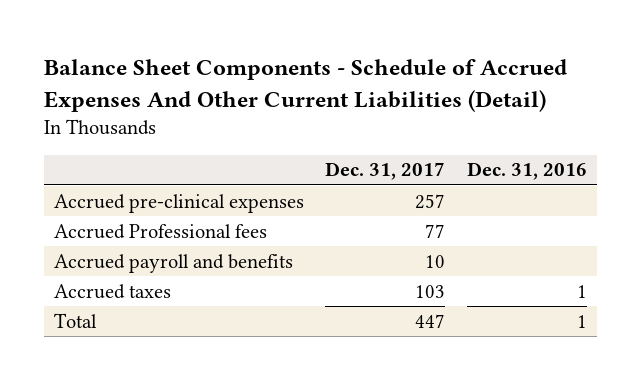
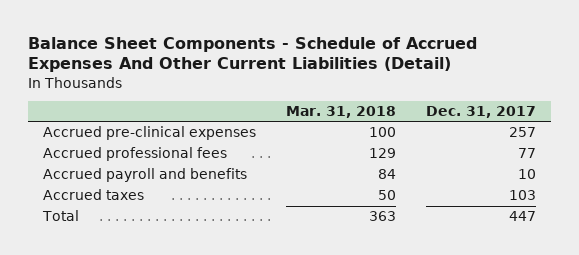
[466,162,587,181] Dec. 31, 2016 -> none
none -> [285,106,396,119] Mar. 31, 2018
[54,223,268,239] Accrued Professional fees -> [42,147,227,162] Accrued professional fees

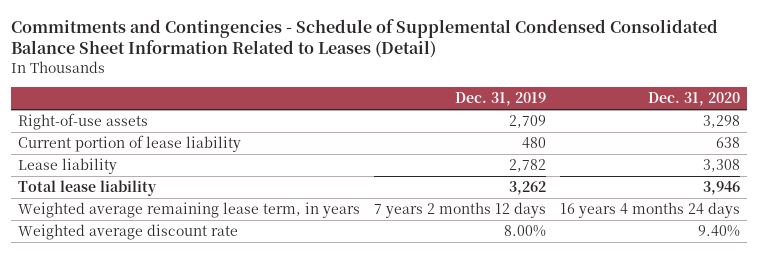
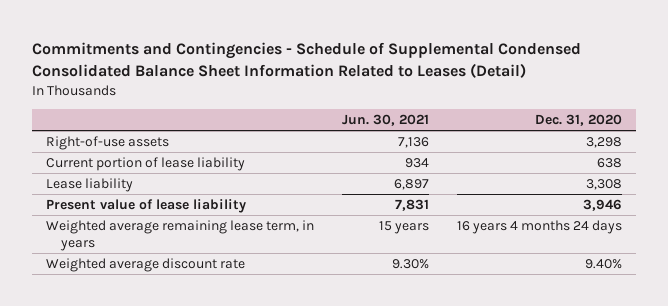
[455,92,547,107] Dec. 31, 2019 -> none
none -> [341,114,429,127] Jun. 30, 2021
[18,180,158,197] Total lease liability -> [45,199,246,214] Present value of lease liability

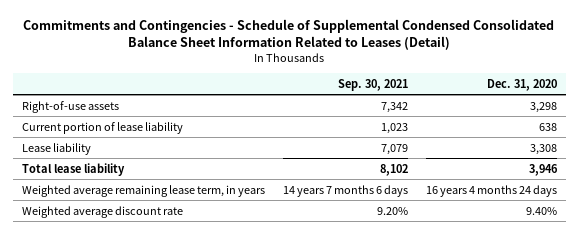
[341,114,429,127] Jun. 30, 2021 -> none
none -> [337,78,408,91] Sep. 30, 2021
[45,199,246,214] Present value of lease liability -> [22,162,126,176] Total lease liability

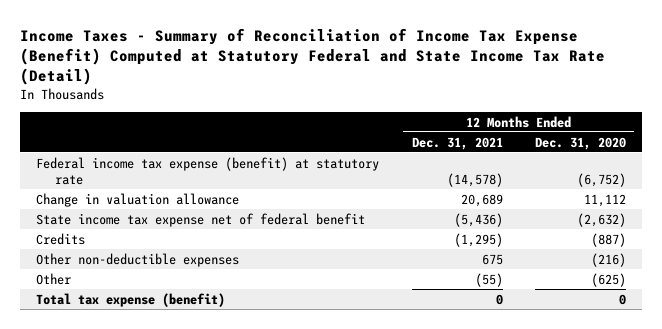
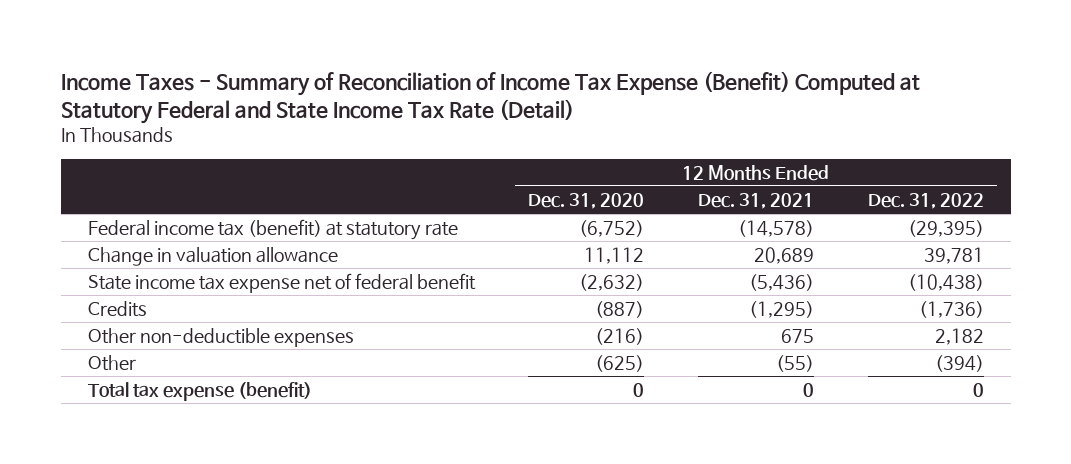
none -> [867,193,984,210] Dec. 31, 2022
[36,156,380,185] Federal income tax expense (benefit) at statutory rate -> [87,219,458,241] Federal income tax (benefit) at statutory rate

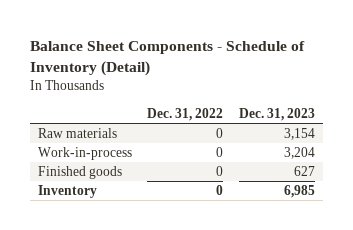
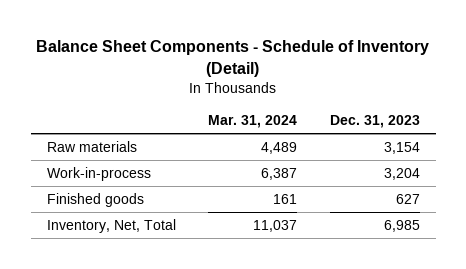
[147,108,224,122] Dec. 31, 2022 -> none
none -> [208,115,298,129] Mar. 31, 2024
[37,184,97,198] Inventory -> [46,218,176,233] Inventory, Net, Total

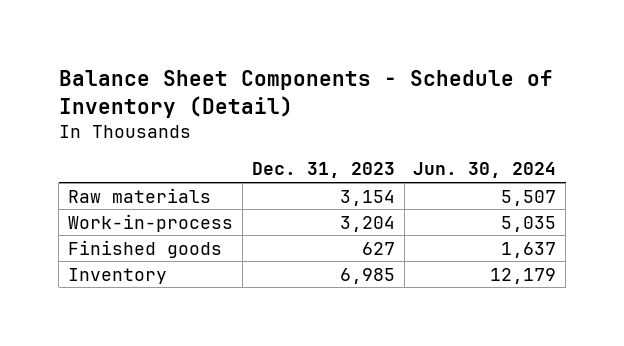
[208,115,298,129] Mar. 31, 2024 -> none
none -> [413,162,557,179] Jun. 30, 2024
[46,218,176,233] Inventory, Net, Total -> [68,267,168,284] Inventory

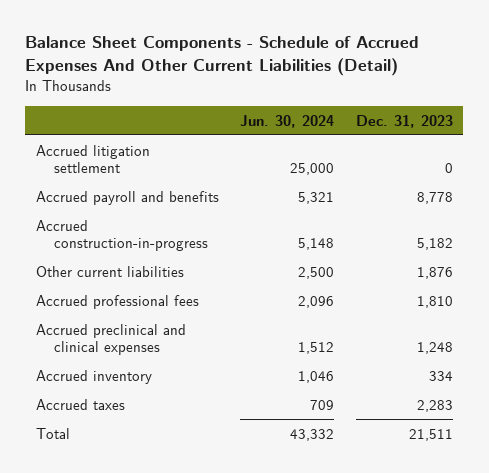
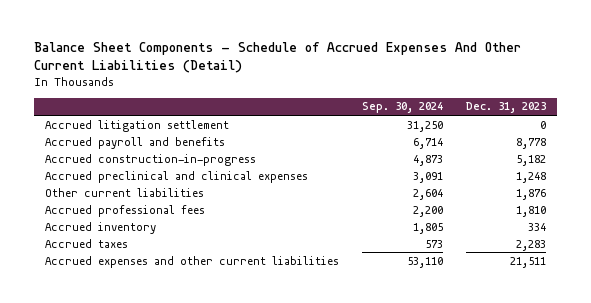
[240,114,335,128] Jun. 30, 2024 -> none
none -> [362,102,444,114] Sep. 30, 2024
[36,323,187,355] Accrued preclinical and clinical expenses -> [45,170,309,183] Accrued preclinical and clinical expenses
[36,427,71,439] Total -> [45,255,340,268] Accrued expenses and other current liabilities

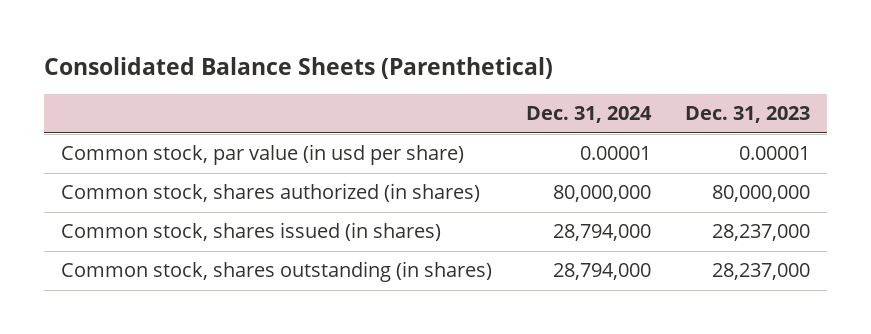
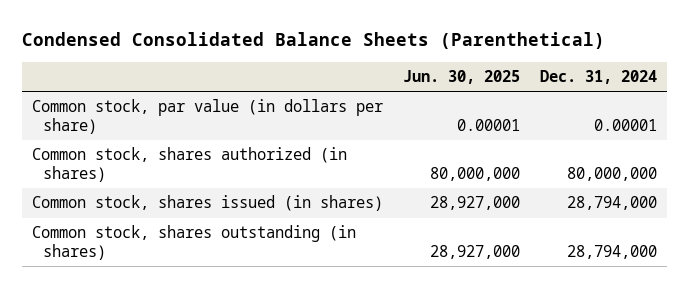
[44,56,554,79] Consolidated Balance Sheets (Parenthetical) -> [22,32,606,50] Condensed Consolidated Balance Sheets (Parenthetical)
[684,106,810,124] Dec. 31, 2023 -> none
none -> [403,70,521,85] Jun. 30, 2025
[61,144,465,166] Common stock, par value (in usd per share) -> [32,99,384,134] Common stock, par value (in dollars per share)

